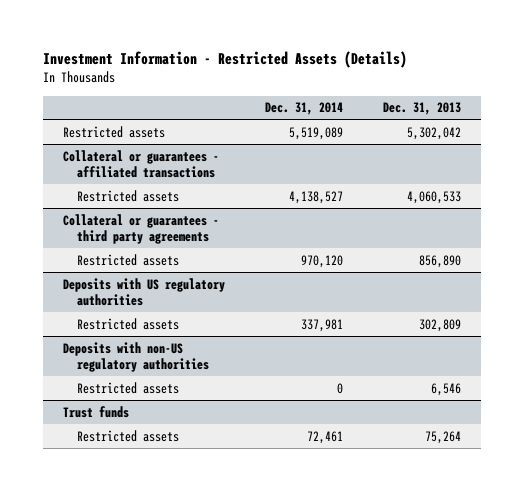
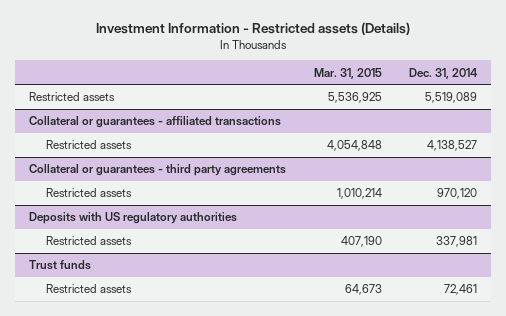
[42,50,407,68] Investment Information - Restricted Assets (Details) -> [96,22,411,36] Investment Information - Restricted assets (Details)
[382,102,461,116] Dec. 31, 2013 -> none
none -> [313,67,382,79] Mar. 31, 2015
[62,341,210,372] Deposits with non-US regulatory authorities -> none
[77,381,180,394] Restricted assets -> none

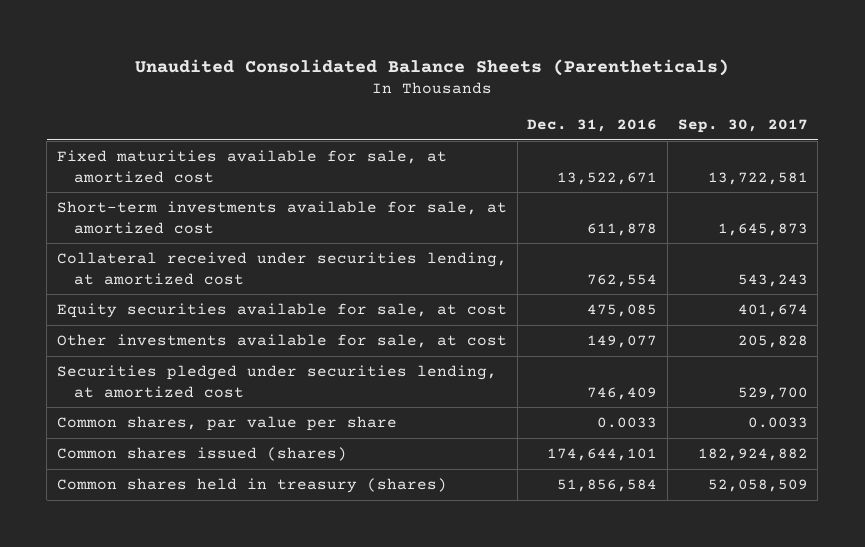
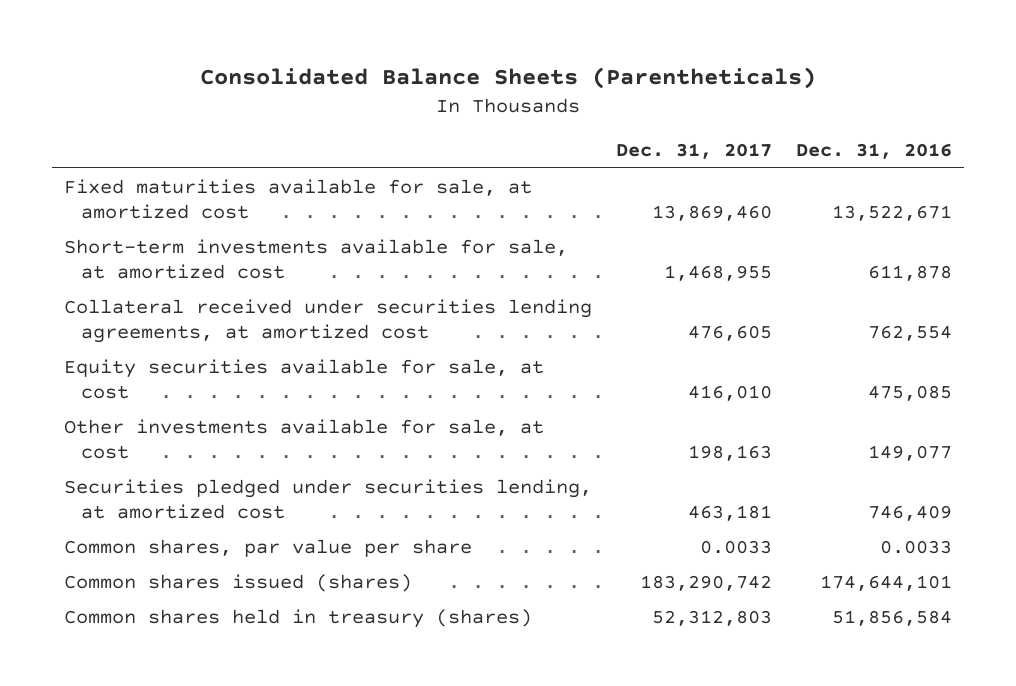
[135,58,730,76] Unaudited Consolidated Balance Sheets (Parentheticals) -> [200,66,817,89] Consolidated Balance Sheets (Parentheticals)
[677,119,808,134] Sep. 30, 2017 -> none
none -> [616,143,773,160] Dec. 31, 2017
[56,251,507,285] Collateral received under securities lending, at amortized cost -> [63,298,592,343] Collateral received under securities lending agreements, at amortized cost

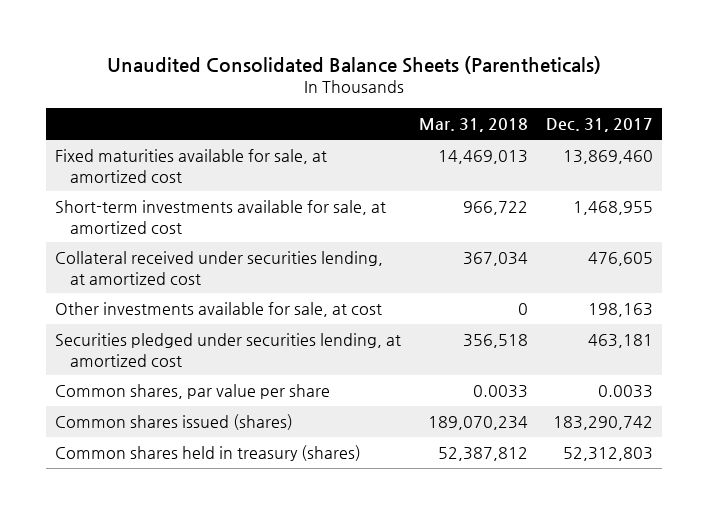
[200,66,817,89] Consolidated Balance Sheets (Parentheticals) -> [106,55,601,74] Unaudited Consolidated Balance Sheets (Parentheticals)
[796,143,953,160] Dec. 31, 2016 -> none
none -> [418,118,528,133] Mar. 31, 2018
[63,358,544,399] Equity securities available for sale, at cost -> none
[63,298,592,343] Collateral received under securities lending agreements, at amortized cost -> [54,250,383,285] Collateral received under securities lending, at amortized cost

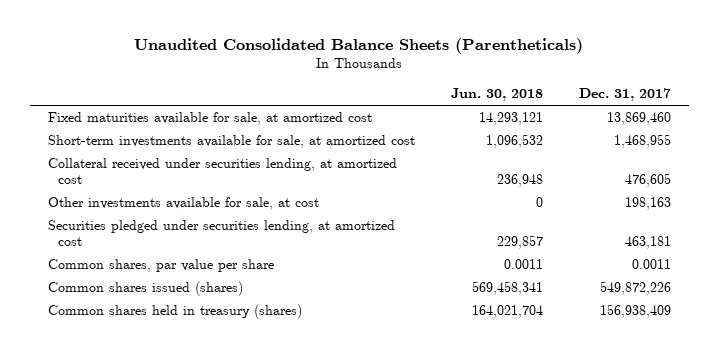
[418,118,528,133] Mar. 31, 2018 -> none
none -> [450,87,543,101] Jun. 30, 2018
[597,384,653,398] 0.0033 -> [631,259,671,270] 0.0011
[552,415,653,430] 183,290,742 -> [599,281,671,296] 549,872,226
[562,446,653,461] 52,312,803 -> [599,304,671,319] 156,938,409

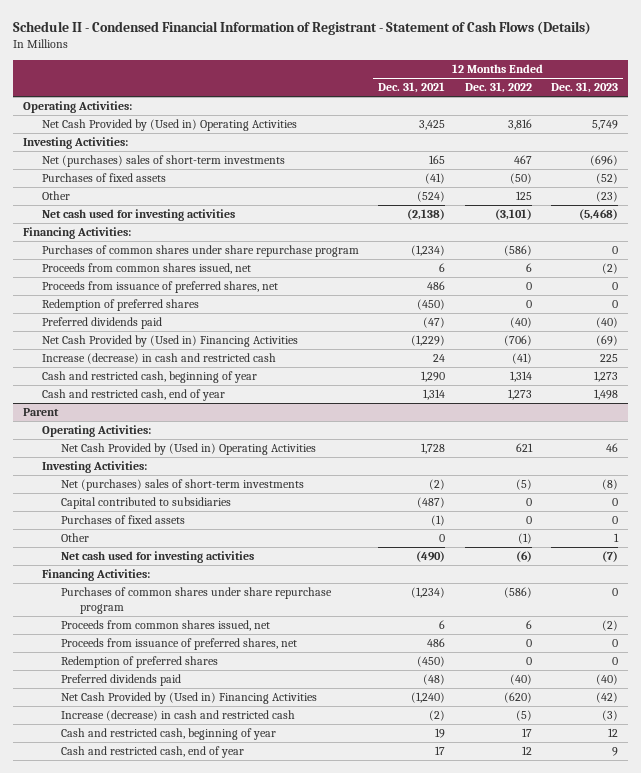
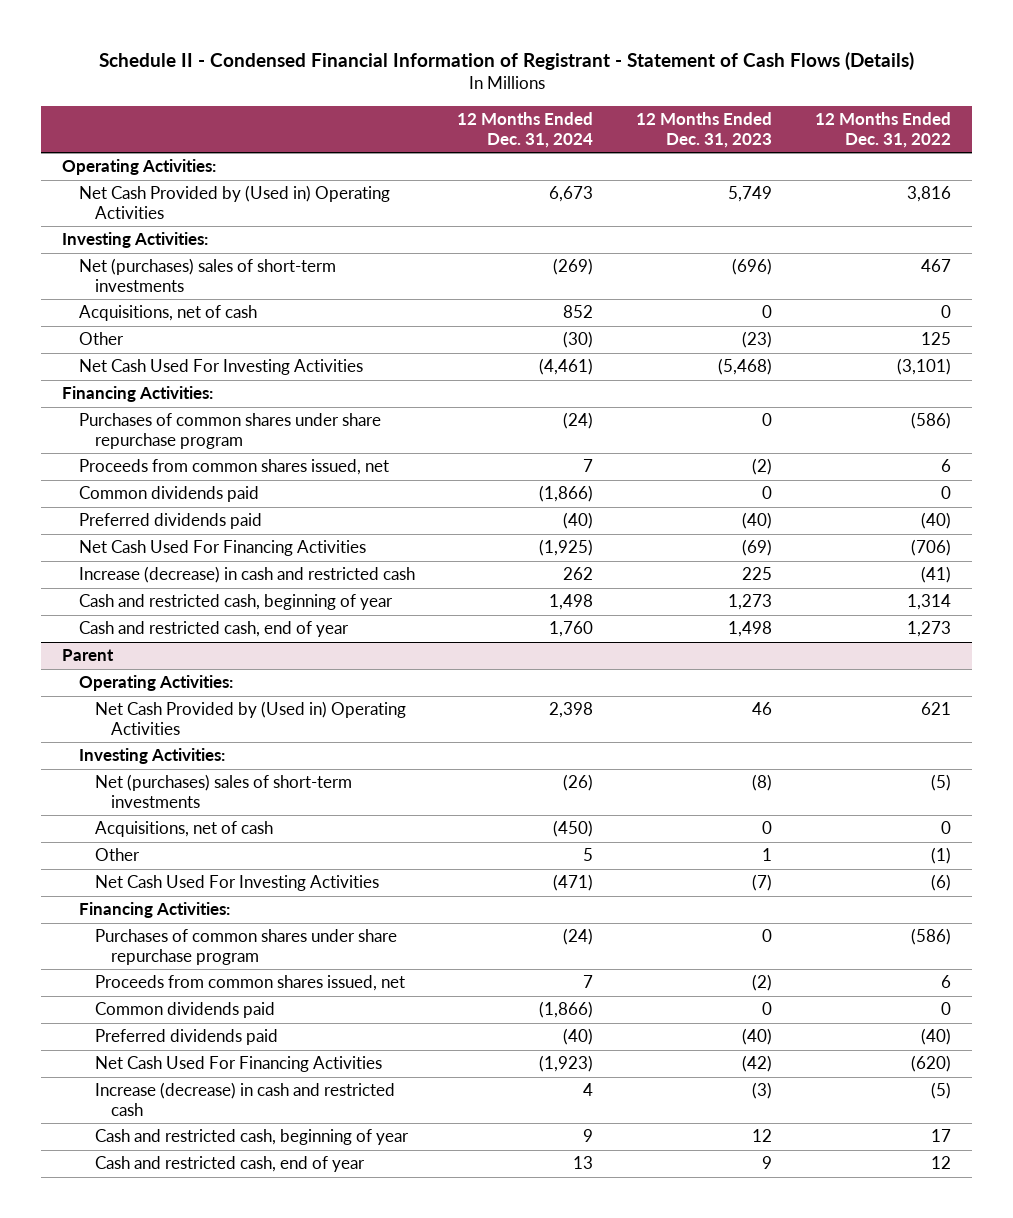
[378,82,446,94] Dec. 31, 2021 -> none
none -> [457,112,594,149] 12 Months Ended Dec. 31, 2024
[41,173,166,183] Purchases of fixed assets -> none
none -> [78,305,257,322] Acquisitions, net of cash
[41,209,235,222] Net cash used for investing activities -> [78,359,363,376] Net Cash Used For Investing Activities
[41,281,278,294] Proceeds from issuance of preferred shares, net -> none
[41,299,199,312] Redemption of preferred shares -> none
none -> [78,486,259,503] Common dividends paid
[41,335,298,348] Net Cash Provided by (Used in) Financing Activities -> [78,540,366,557] Net Cash Used For Financing Activities
[60,497,231,510] Capital contributed to subsidiaries -> none
[60,515,185,525] Purchases of fixed assets -> none
none -> [94,821,273,838] Acquisitions, net of cash
[60,551,254,564] Net cash used for investing activities -> [94,875,379,892] Net Cash Used For Investing Activities
[60,638,297,651] Proceeds from issuance of preferred shares, net -> none
[60,656,218,669] Redemption of preferred shares -> none
none -> [94,1002,275,1019] Common dividends paid
[60,692,317,705] Net Cash Provided by (Used in) Financing Activities -> [94,1056,382,1073] Net Cash Used For Financing Activities

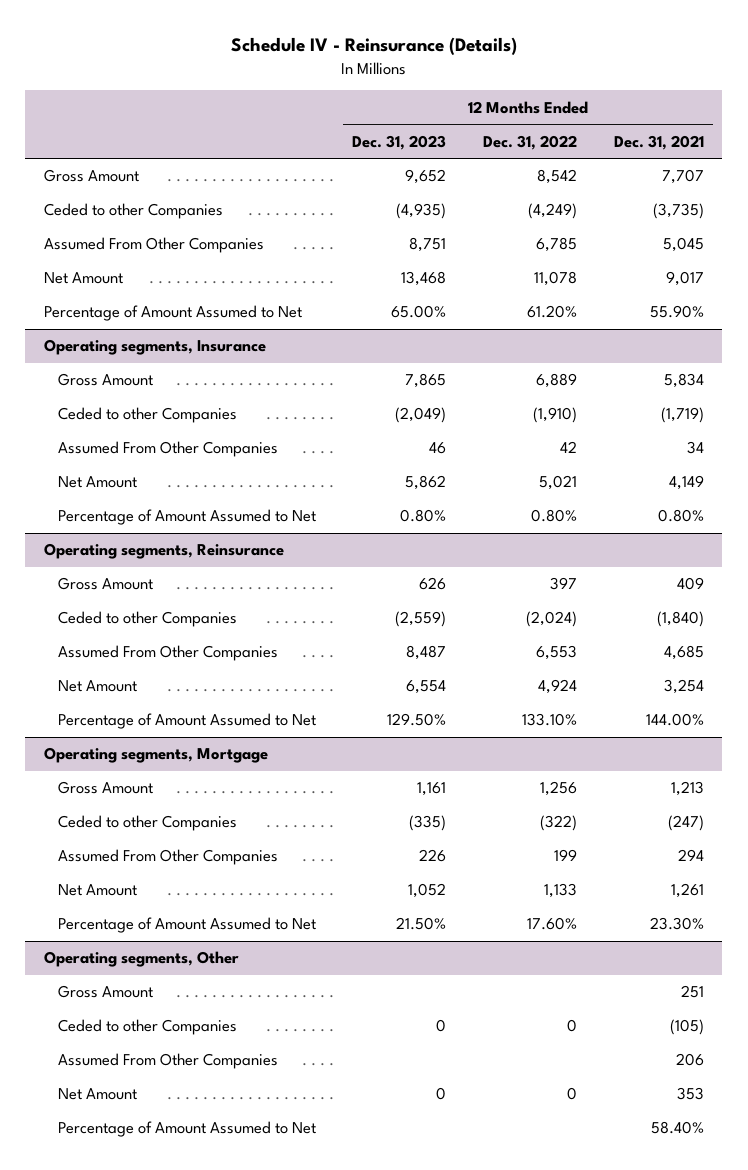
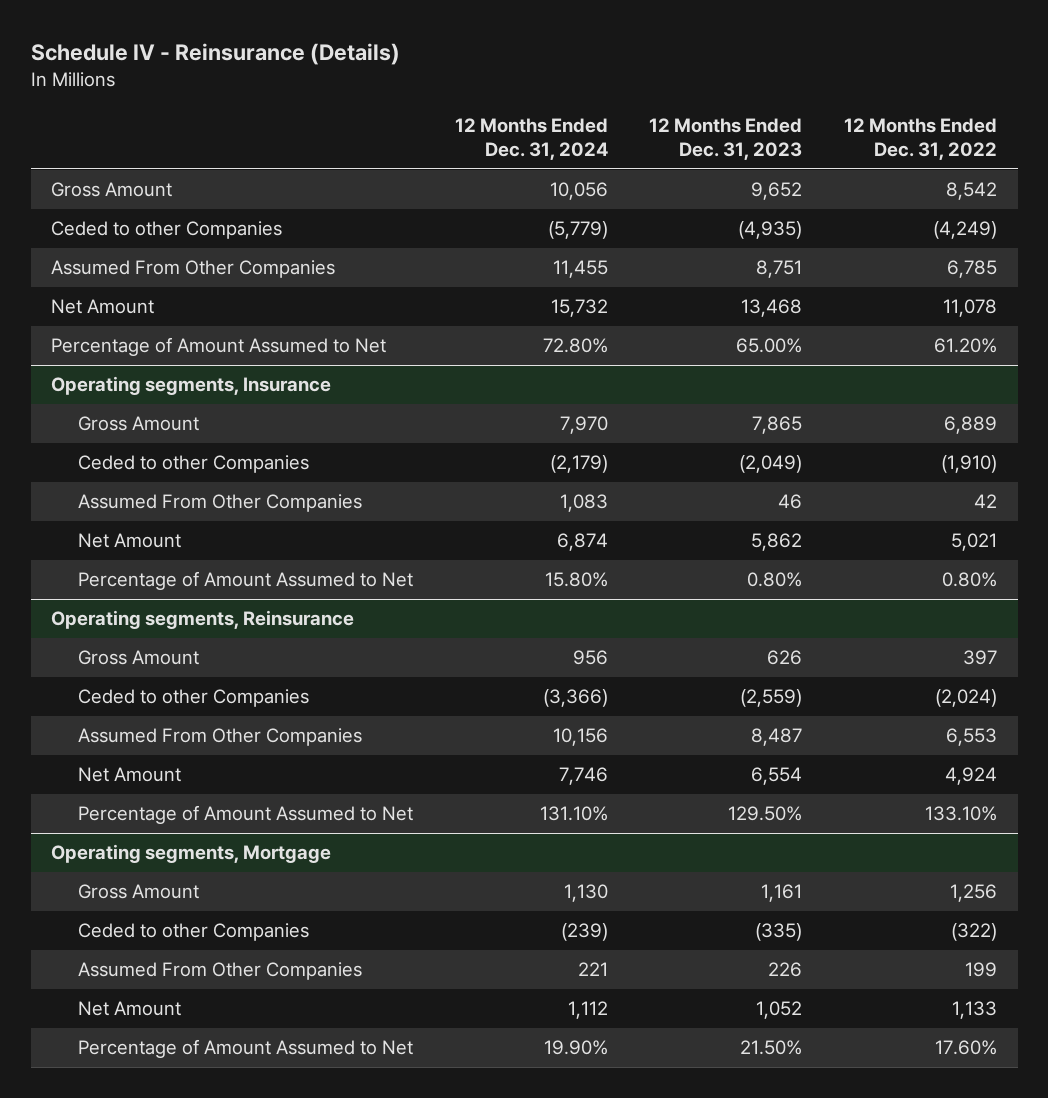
[613,134,704,150] Dec. 31, 2021 -> none
none -> [454,117,608,161] 12 Months Ended Dec. 31, 2024
[43,951,239,968] Operating segments, Other -> none
[57,985,153,999] Gross Amount -> none
[57,1019,237,1036] Ceded to other Companies -> none
[57,1053,278,1070] Assumed From Other Companies -> none
[57,1088,137,1101] Net Amount -> none
[57,1121,316,1138] Percentage of Amount Assumed to Net -> none

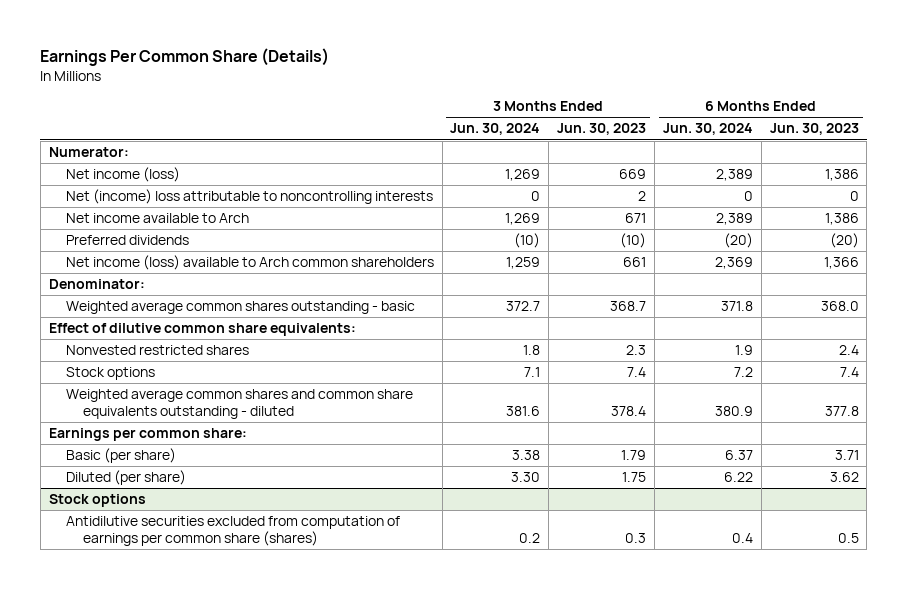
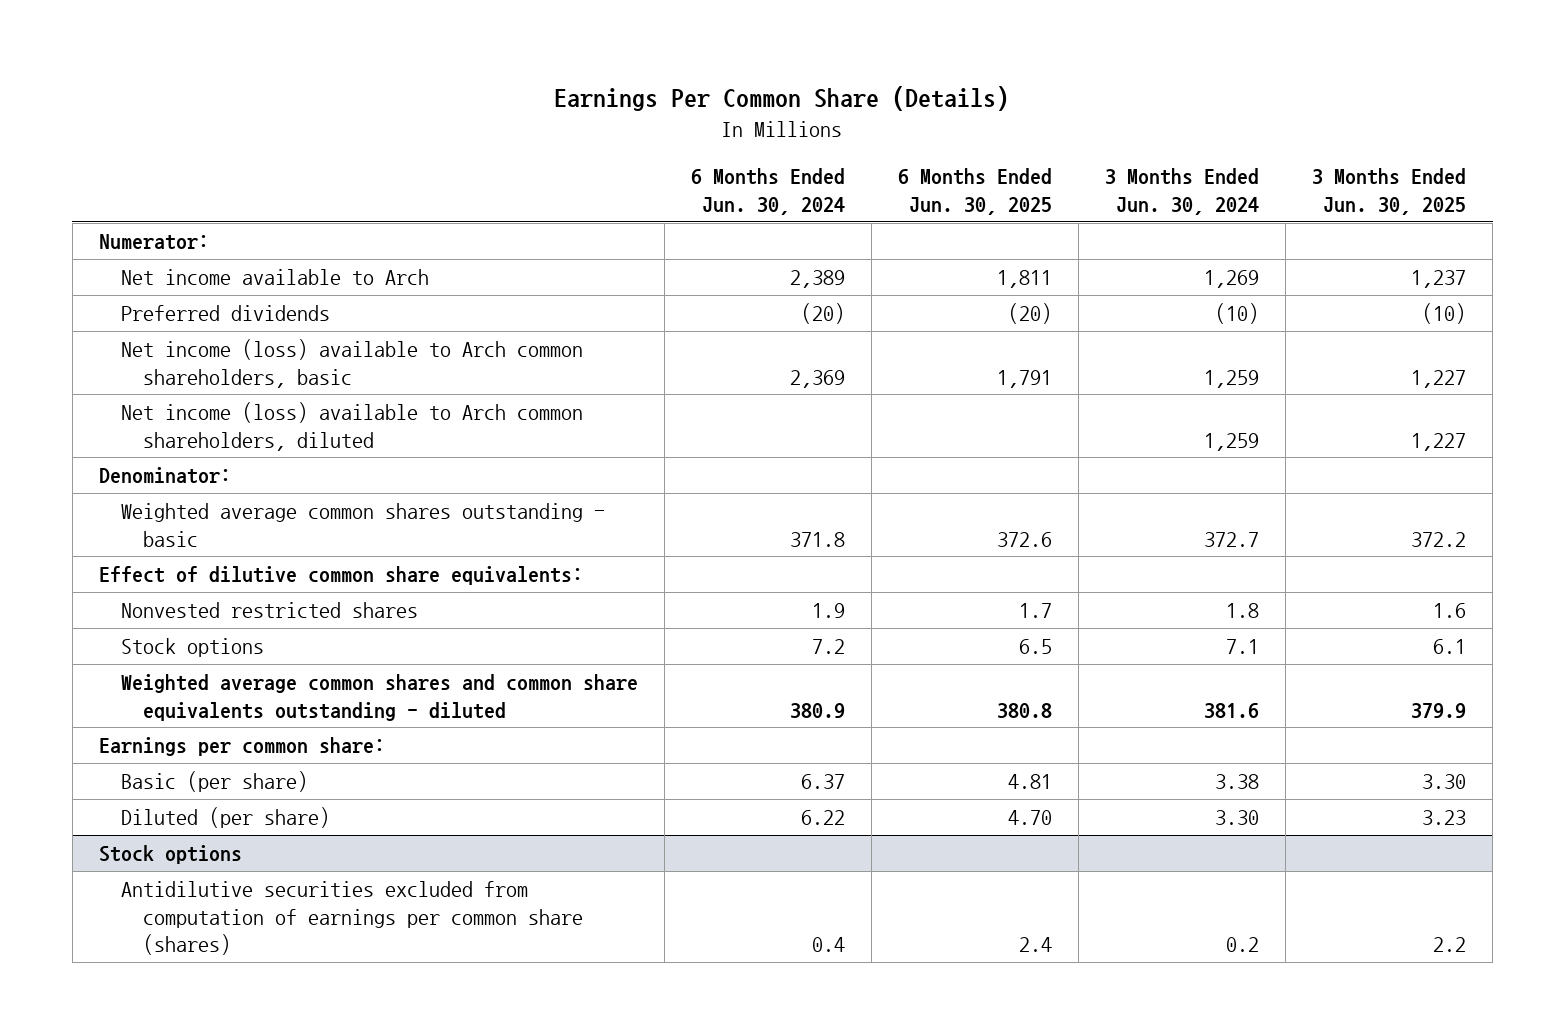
[557,123,647,136] Jun. 30, 2023 -> none
[769,123,859,136] Jun. 30, 2023 -> none
none -> [897,168,1052,215] 6 Months Ended Jun. 30, 2025
none -> [1312,168,1467,215] 3 Months Ended Jun. 30, 2025
[65,167,180,183] Net income (loss) -> none
[65,189,433,205] Net (income) loss attributable to noncontrolling interests -> none
[65,255,434,271] Net income (loss) available to Arch common shareholders -> [120,338,583,388] Net income (loss) available to Arch common shareholders, basic
none -> [120,401,583,451] Net income (loss) available to Arch common shareholders, diluted

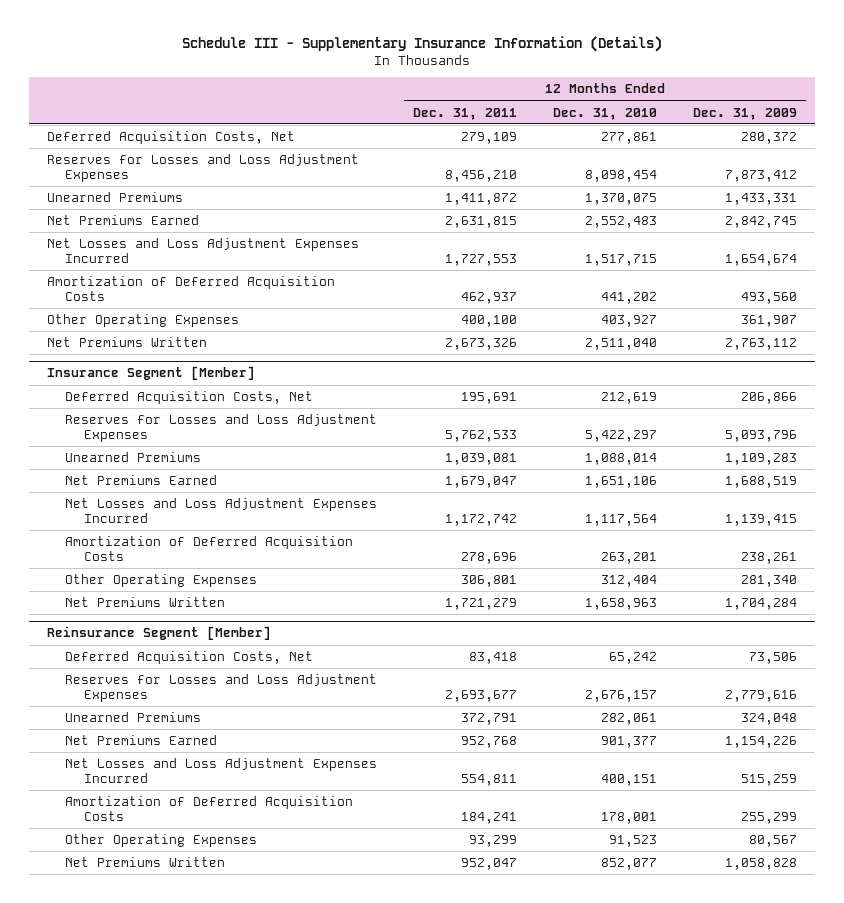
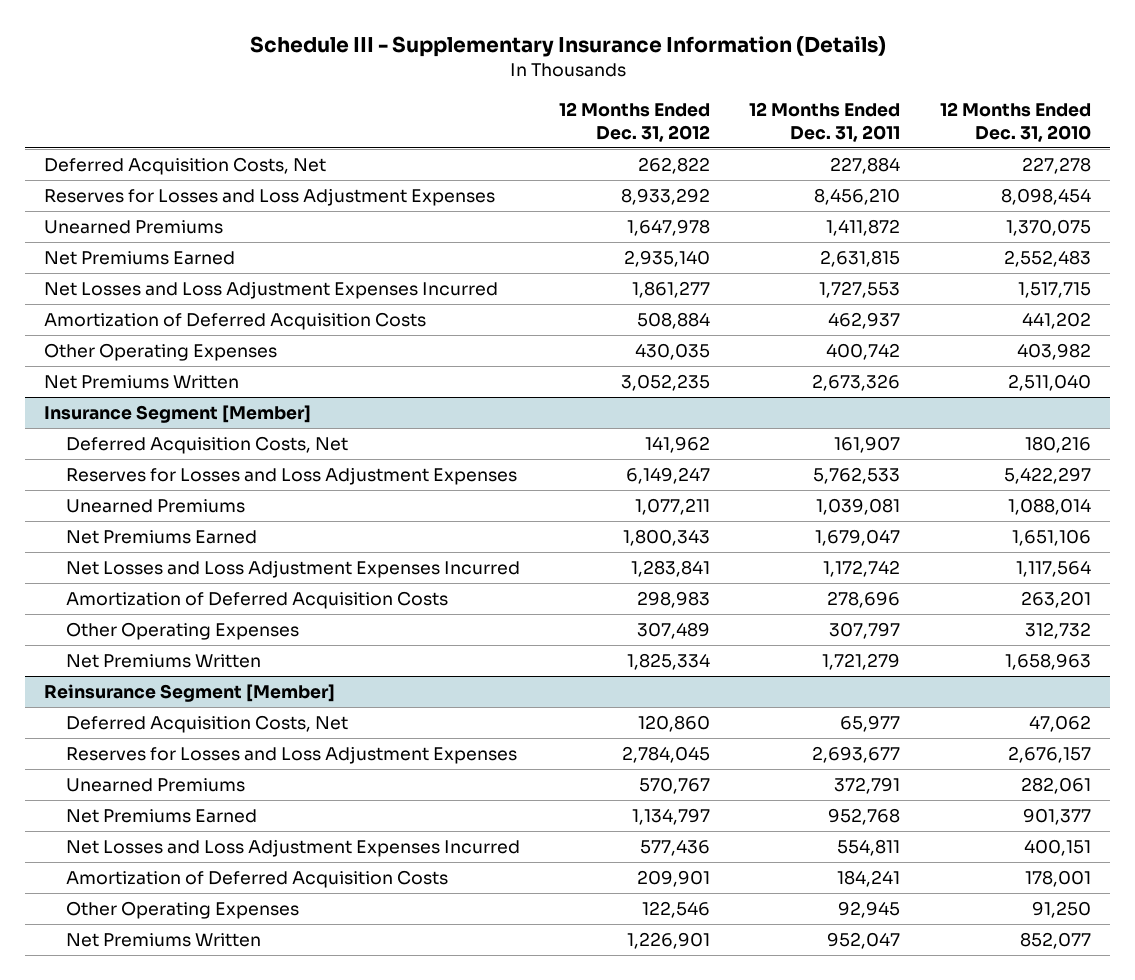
[693,107,798,120] Dec. 31, 2009 -> none
none -> [558,101,710,142] 12 Months Ended Dec. 31, 2012
[461,131,518,144] 279,109 -> [830,157,901,175] 227,884
[601,131,658,144] 277,861 -> [1021,157,1091,175] 227,278
[461,314,518,327] 400,100 -> [826,343,901,361] 400,742
[601,314,658,327] 403,927 -> [1016,343,1091,361] 403,982
[461,391,518,404] 195,691 -> [834,436,901,454] 161,907
[601,391,658,404] 212,619 -> [1024,436,1091,454] 180,216
[461,574,518,587] 306,801 -> [829,622,901,640] 307,797
[601,574,658,587] 312,404 -> [1024,622,1091,640] 312,732
[469,651,518,664] 83,418 -> [840,715,901,733] 65,977
[609,651,658,664] 65,242 -> [1028,715,1091,733] 47,062
[469,834,518,847] 93,299 -> [838,901,901,919] 92,945
[609,834,658,847] 91,523 -> [1031,901,1091,919] 91,250

